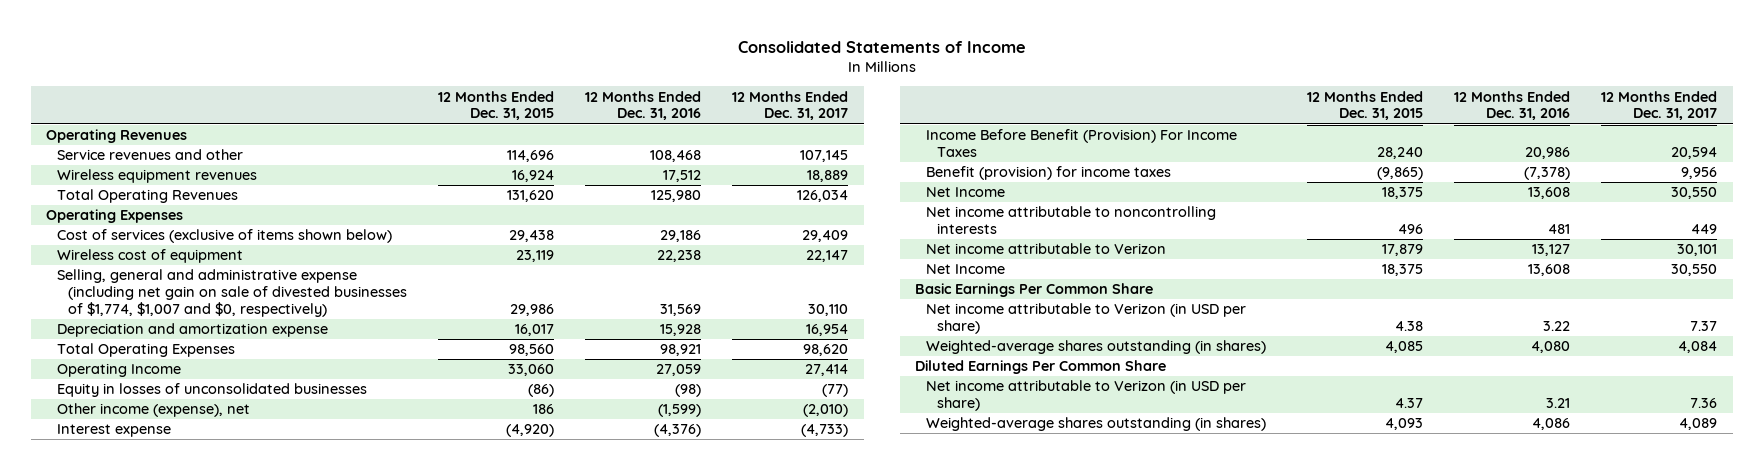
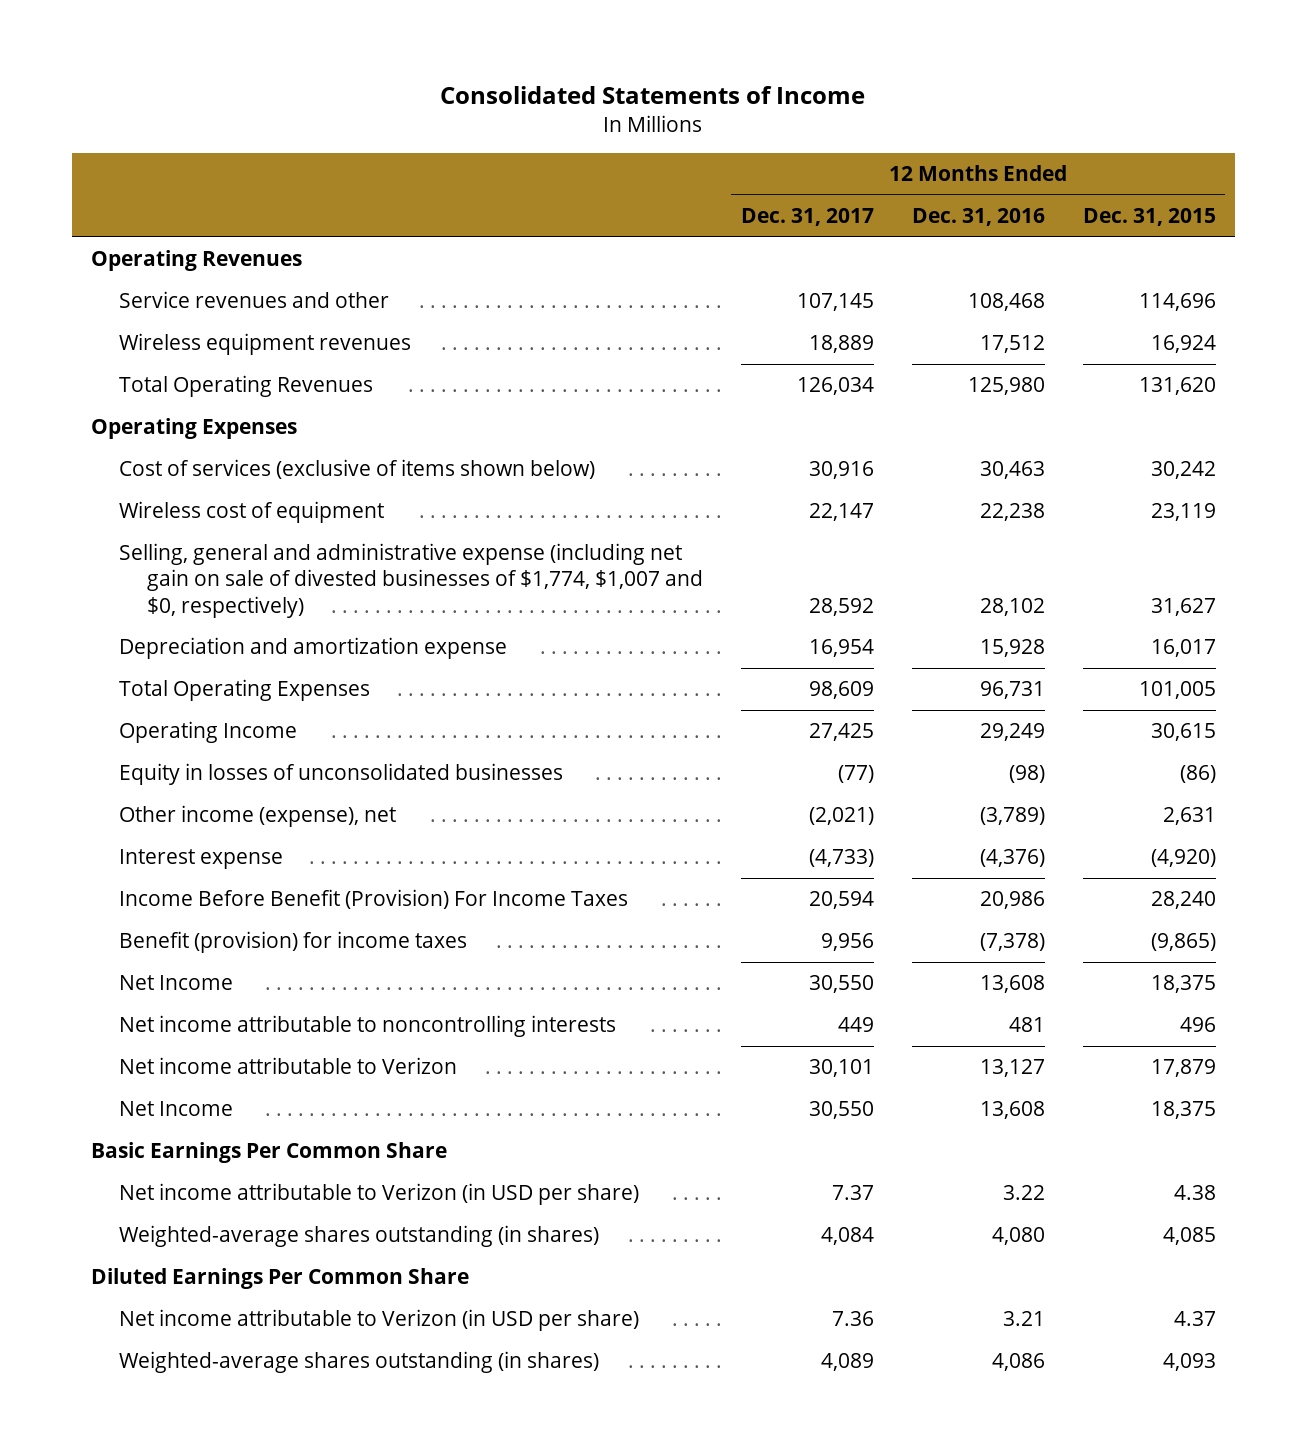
[509,230,555,243] 29,438 -> [1150,461,1216,480] 30,242
[660,230,702,243] 29,186 -> [979,461,1045,480] 30,463
[802,230,849,243] 29,409 -> [808,461,874,480] 30,916
[510,303,555,316] 29,986 -> [1150,597,1216,616] 31,627
[660,303,702,316] 31,569 -> [979,597,1045,616] 28,102
[808,303,849,316] 30,110 -> [808,597,874,616] 28,592
[509,344,555,357] 98,560 -> [1138,681,1216,700] 101,005
[660,344,702,357] 98,921 -> [979,681,1045,700] 96,731
[803,344,849,357] 98,620 -> [808,681,874,700] 98,609
[508,364,555,377] 33,060 -> [1150,723,1216,742] 30,615
[656,364,702,377] 27,059 -> [979,723,1045,742] 29,249
[805,364,849,377] 27,414 -> [808,723,874,742] 27,425
[533,404,555,415] 186 -> [1162,807,1216,826] 2,631
[658,404,702,418] (1,599) -> [979,807,1045,826] (3,789)
[803,404,849,418] (2,010) -> [808,807,874,826] (2,021)

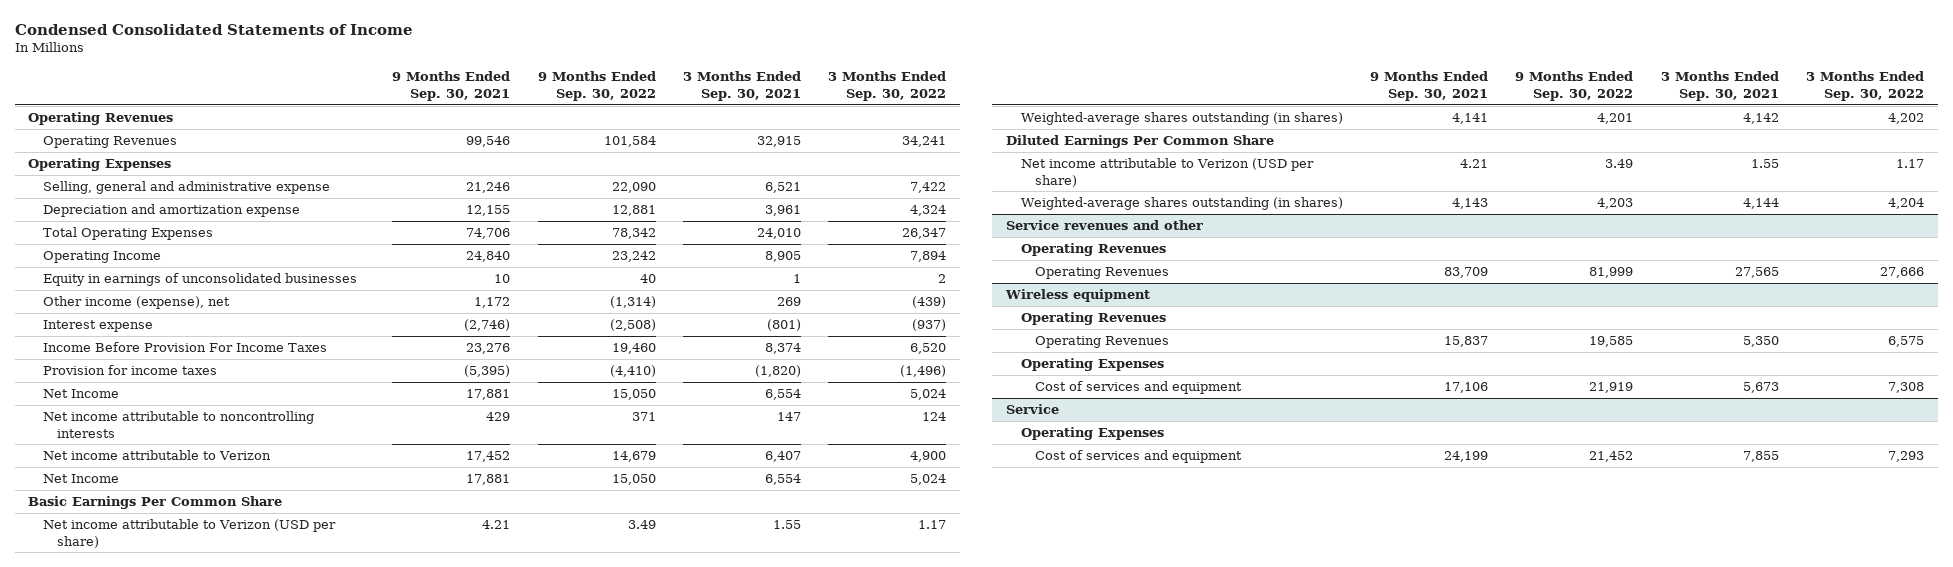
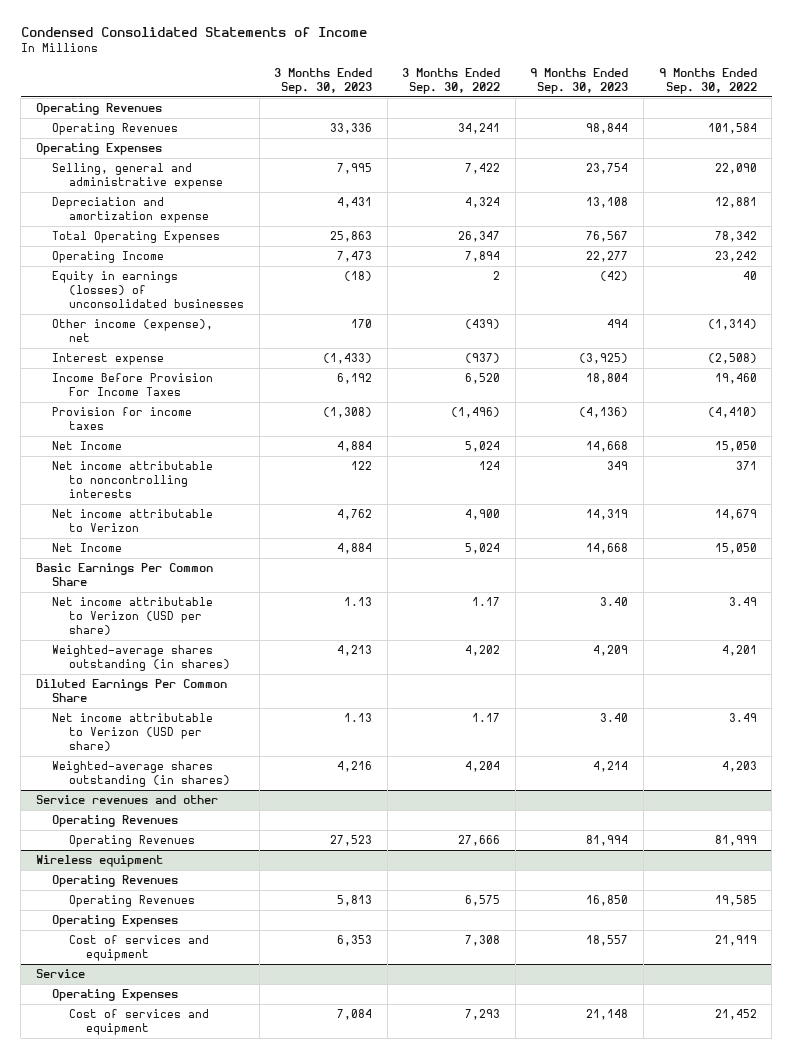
[392,71,511,102] 9 Months Ended Sep. 30, 2021 -> none
[682,71,801,102] 3 Months Ended Sep. 30, 2021 -> none
none -> [274,68,373,94] 3 Months Ended Sep. 30, 2023
none -> [530,68,629,94] 9 Months Ended Sep. 30, 2023
[42,272,357,286] Equity in earnings of unconsolidated businesses -> [52,271,244,308] Equity in earnings (losses) of unconsolidated businesses

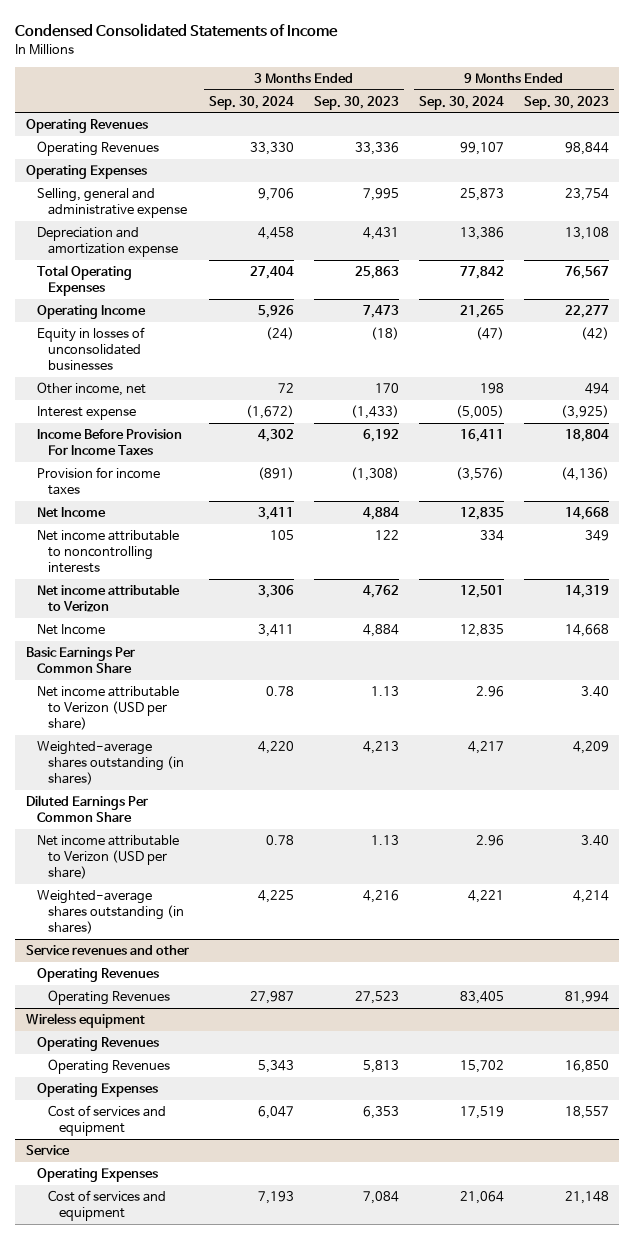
[402,68,501,94] 3 Months Ended Sep. 30, 2022 -> none
[658,68,757,94] 9 Months Ended Sep. 30, 2022 -> none
none -> [208,95,294,110] Sep. 30, 2024
none -> [419,95,505,110] Sep. 30, 2024
[52,271,244,308] Equity in earnings (losses) of unconsolidated businesses -> [36,327,145,371] Equity in losses of unconsolidated businesses
[52,319,214,342] Other income (expense), net -> [36,382,146,397] Other income, net

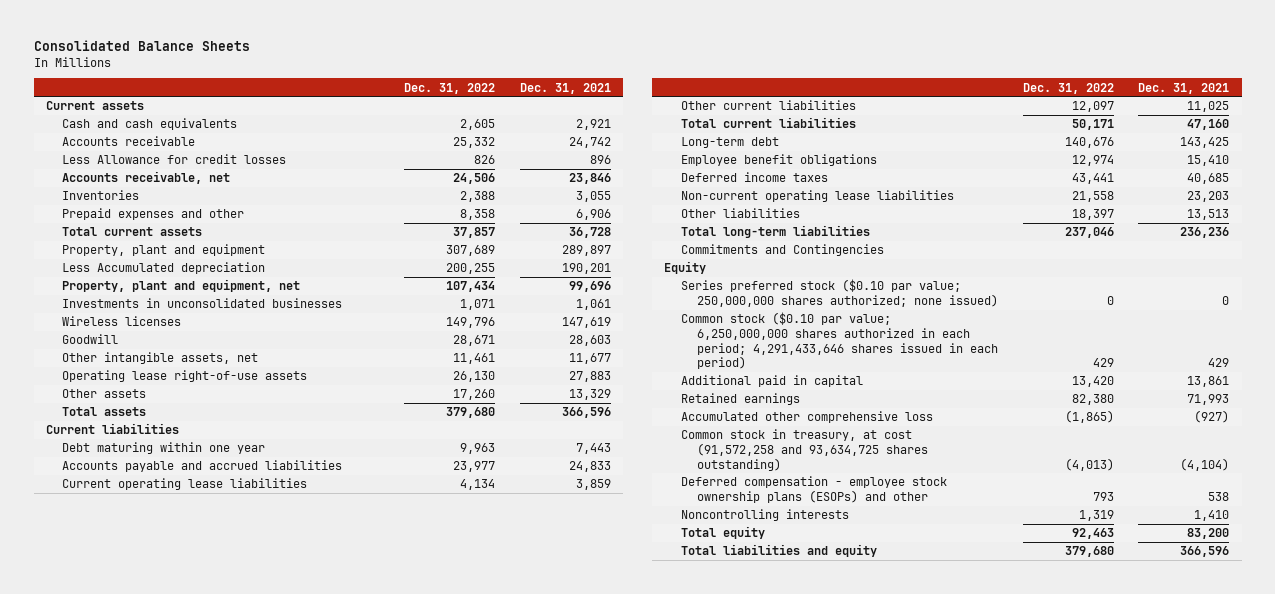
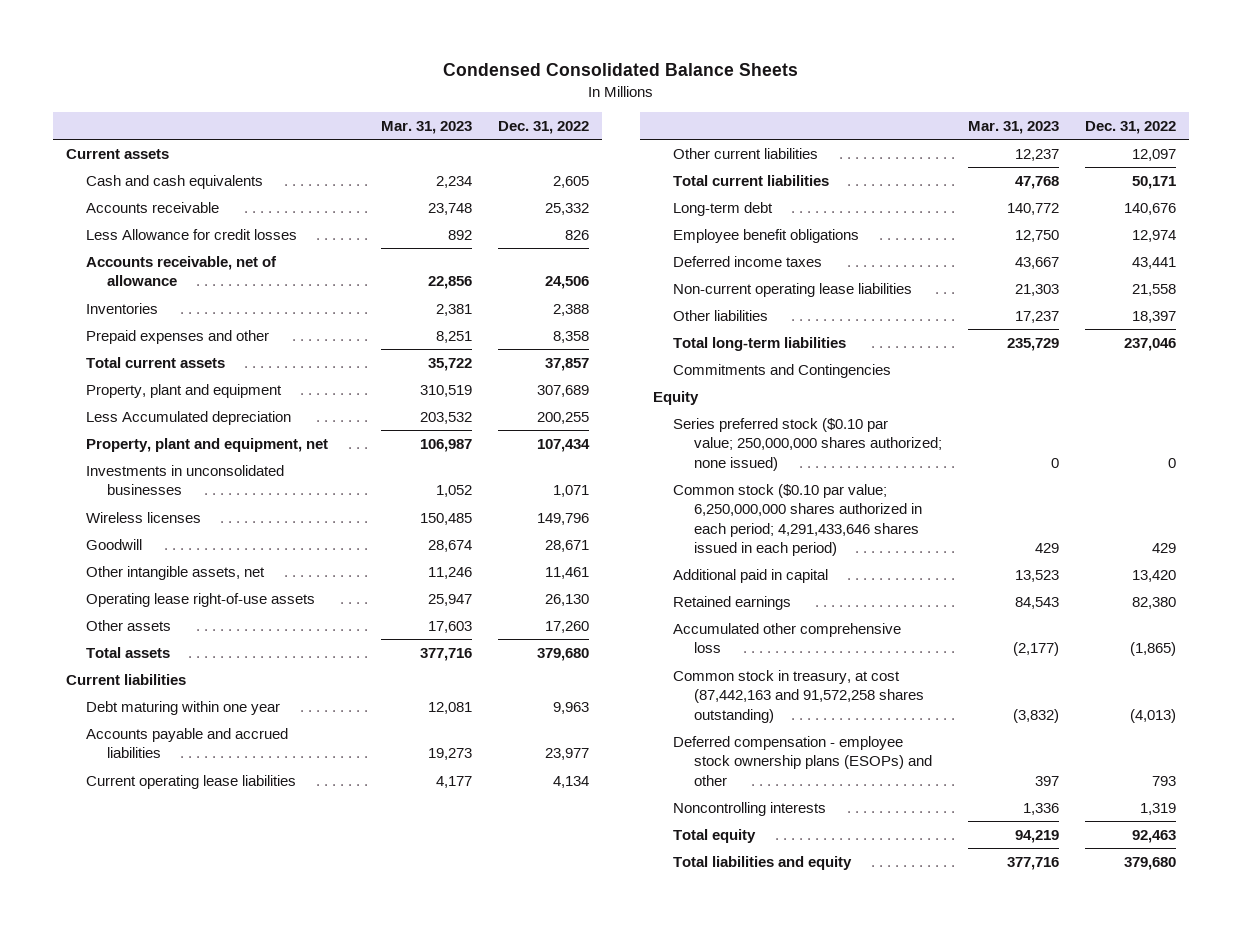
[33,40,250,52] Consolidated Balance Sheets -> [442,63,798,77] Condensed Consolidated Balance Sheets
[519,82,611,94] Dec. 31, 2021 -> none
none -> [380,120,472,134] Mar. 31, 2023
[62,171,231,185] Accounts receivable, net -> [86,255,278,287] Accounts receivable, net of allowance
[680,429,929,471] Common stock in treasury, at cost (91,572,258 and 93,634,725 shares outstanding) -> [673,669,924,723] Common stock in treasury, at cost (87,442,163 and 91,572,258 shares outstanding)

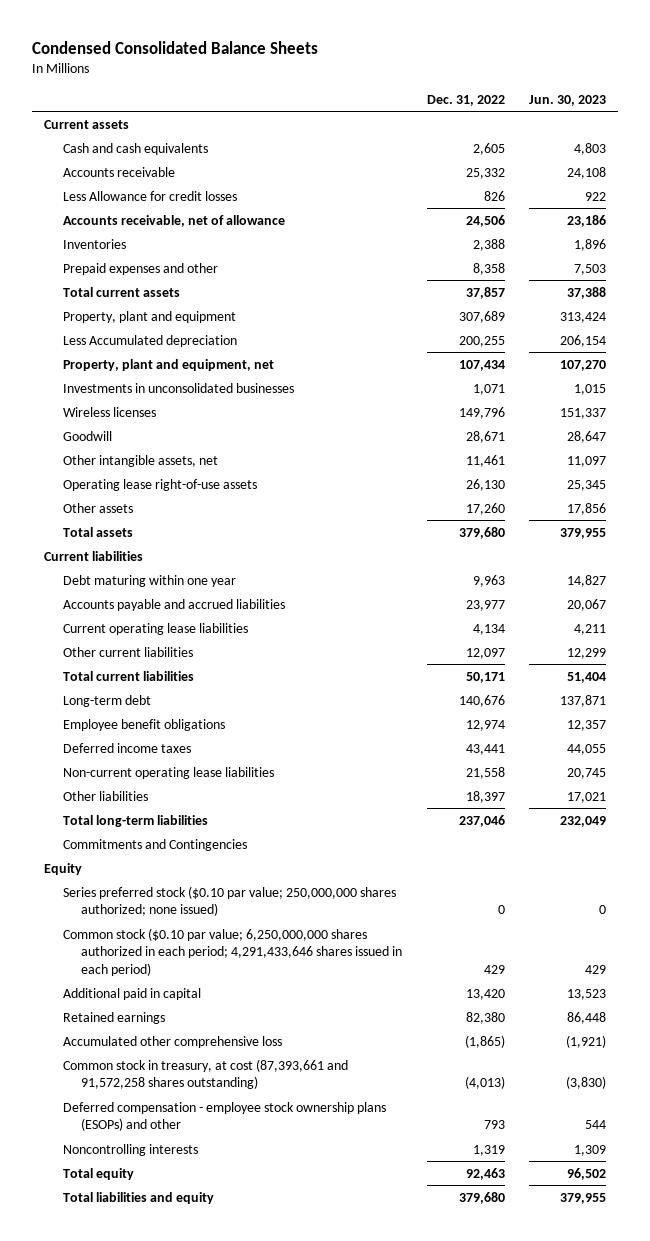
[380,120,472,134] Mar. 31, 2023 -> none
none -> [528,94,606,106] Jun. 30, 2023
[673,669,924,723] Common stock in treasury, at cost (87,442,163 and 91,572,258 shares outstanding) -> [62,1058,348,1090] Common stock in treasury, at cost (87,393,661 and 91,572,258 shares outstanding)

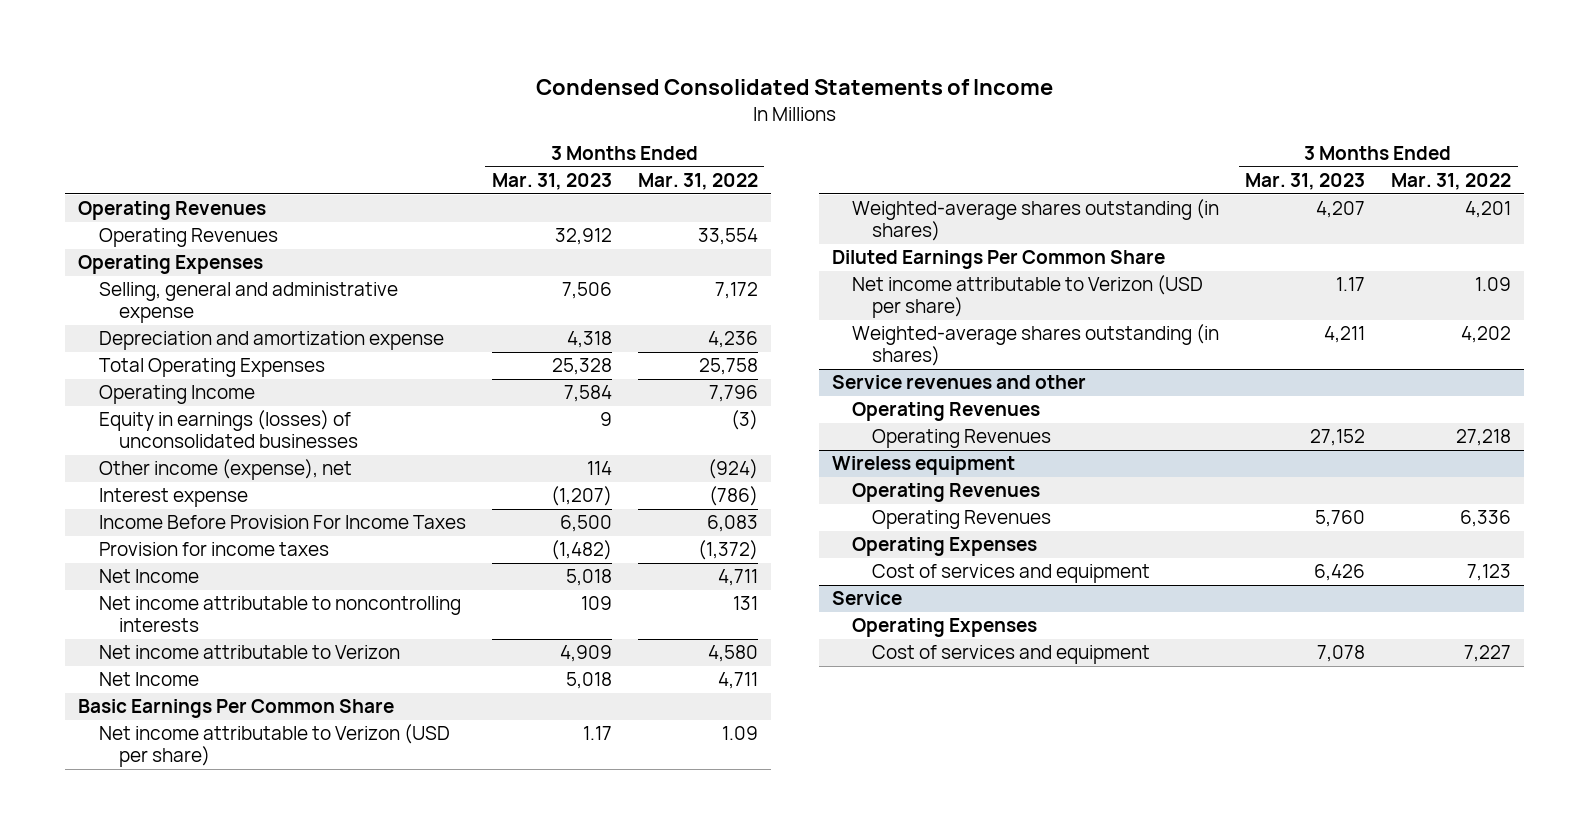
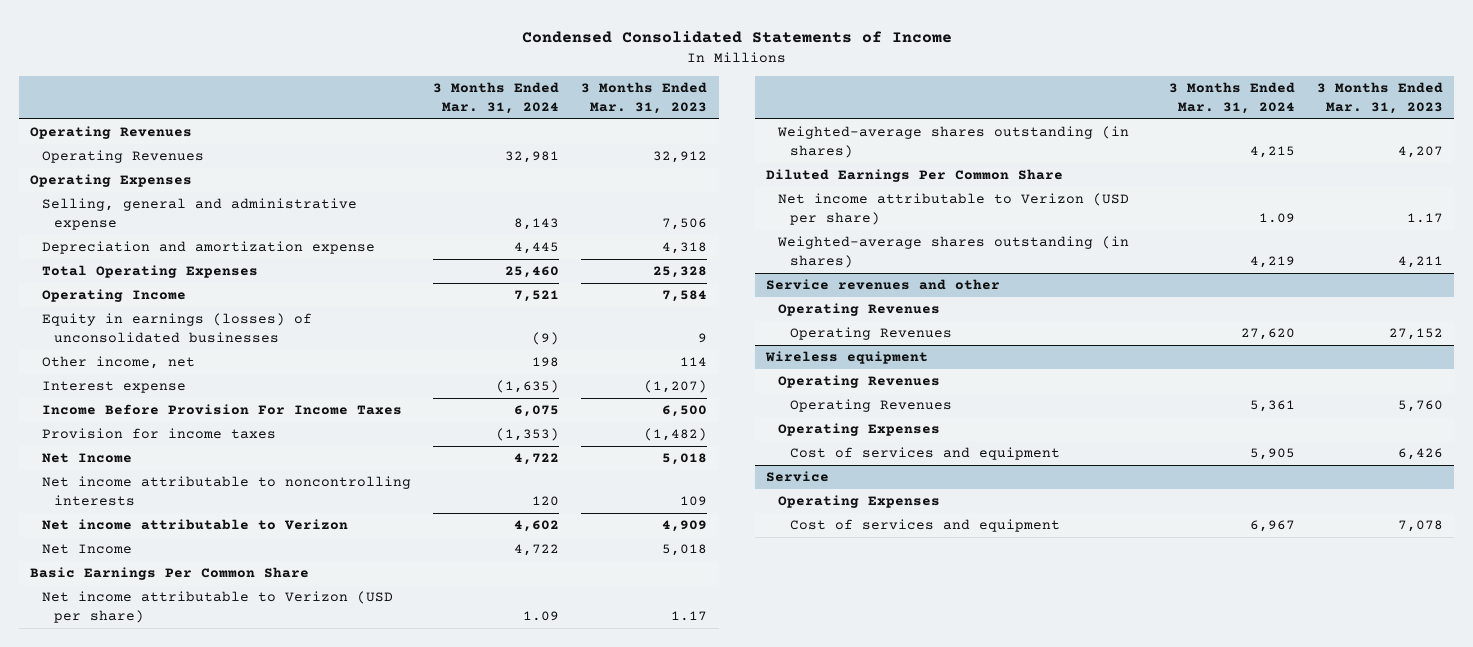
[637,173,758,191] Mar. 31, 2022 -> none
none -> [433,82,560,115] 3 Months Ended Mar. 31, 2024
[98,459,352,481] Other income (expense), net -> [42,356,196,370] Other income, net

